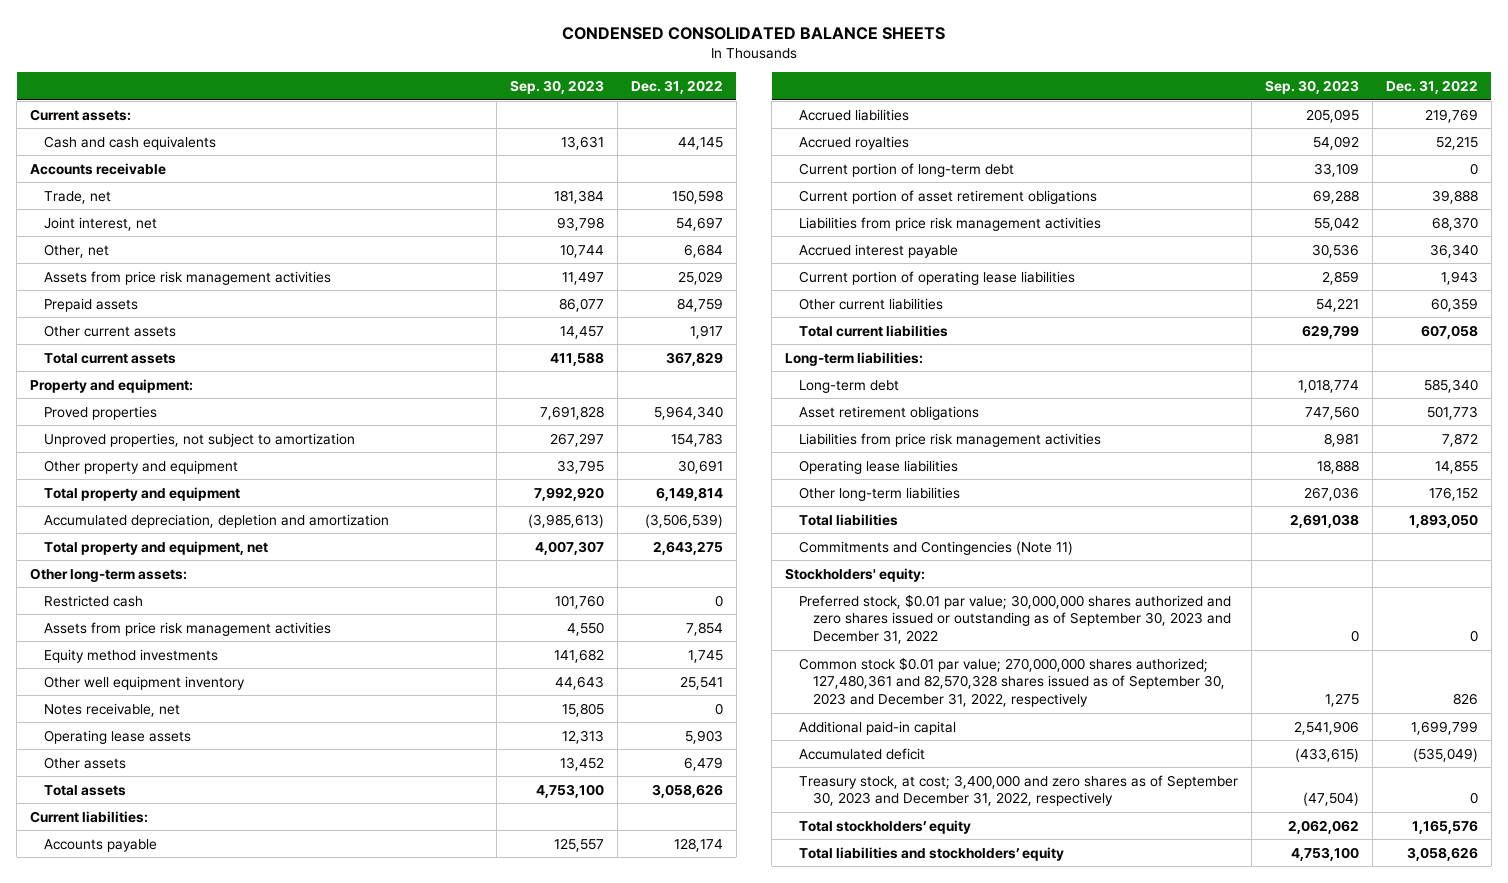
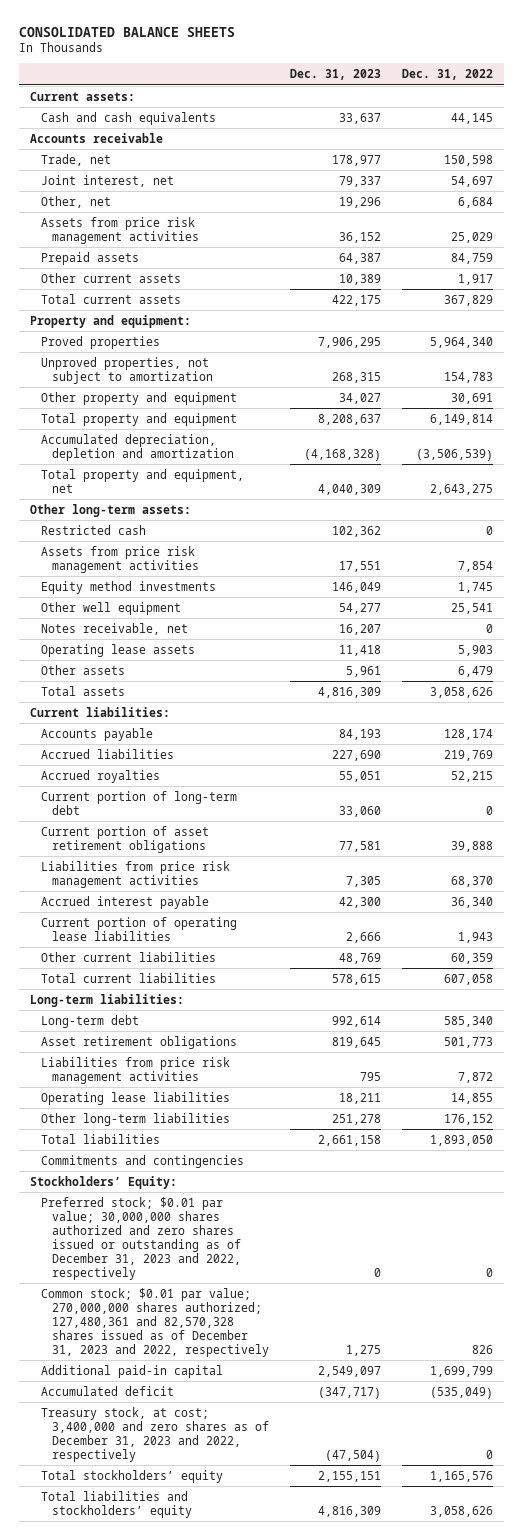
[562,26,946,40] CONDENSED CONSOLIDATED BALANCE SHEETS -> [19,26,236,37] CONSOLIDATED BALANCE SHEETS
[510,80,605,95] Sep. 30, 2023 -> none
none -> [290,69,382,81] Dec. 31, 2023
[44,675,246,690] Other well equipment inventory -> [41,601,182,615] Other well equipment
[799,540,1074,555] Commitments and Contingencies (Note 11) -> [41,1154,245,1168] Commitments and contingencies
[785,567,926,582] Stockholders' equity: -> [29,1175,177,1189] Stockholdersʼ Equity:
[799,593,1232,645] Preferred stock, $0.01 par value; 30,000,000 shares authorized and zero shares issued or outstanding as of September 30, 2023 and December 31, 2022 -> [41,1196,242,1280] Preferred stock; $0.01 par value; 30,000,000 shares authorized and zero shares issued or outstanding as of December 31, 2023 and 2022, respectively
[799,656,1226,708] Common stock $0.01 par value; 270,000,000 shares authorized; 127,480,361 and 82,570,328 shares issued as of September 30, 2023 and December 31, 2022, respectively -> [41,1287,270,1357] Common stock; $0.01 par value; 270,000,000 shares authorized; 127,480,361 and 82,570,328 shares issued as of December 31, 2023 and 2022, respectively
[799,774,1239,807] Treasury stock, at cost; 3,400,000 and zero shares as of September 30, 2023 and December 31, 2022, respectively -> [41,1406,270,1462] Treasury stock, at cost; 3,400,000 and zero shares as of December 31, 2023 and 2022, respectively

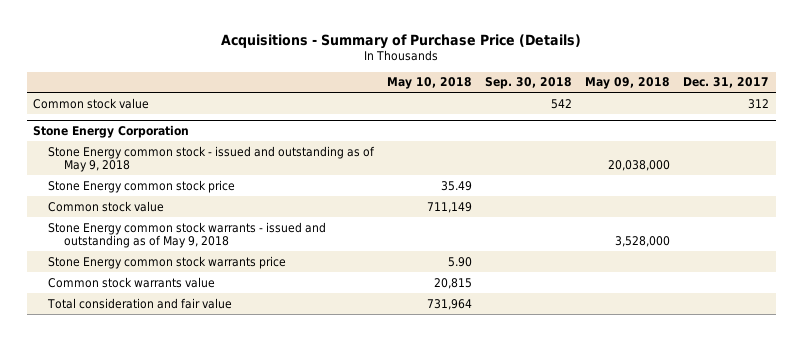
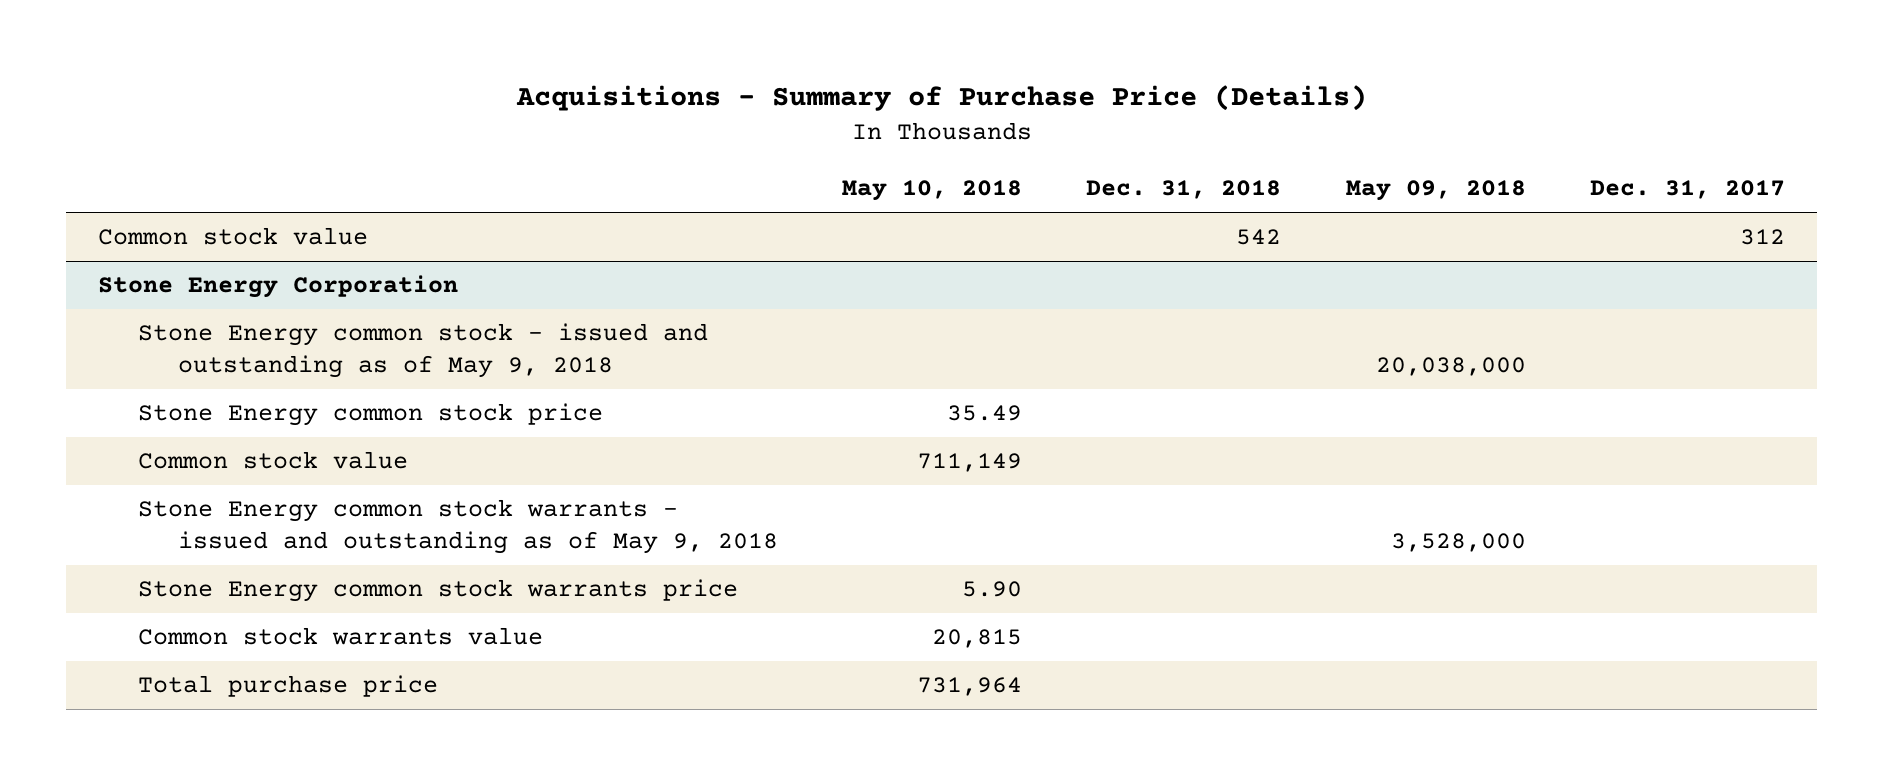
[485,77,573,90] Sep. 30, 2018 -> none
none -> [1086,180,1282,200] Dec. 31, 2018
[47,297,233,309] Total consideration and fair value -> [137,675,438,698] Total purchase price

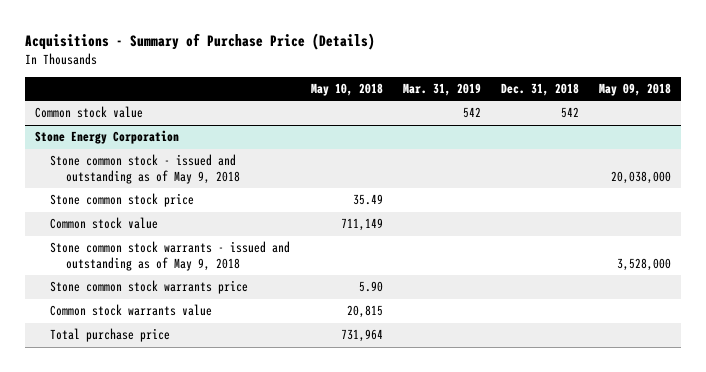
[1590,180,1786,200] Dec. 31, 2017 -> none
none -> [402,83,481,97] Mar. 31, 2019
[137,323,708,379] Stone Energy common stock - issued and outstanding as of May 9, 2018 -> [50,154,240,184] Stone common stock - issued and outstanding as of May 9, 2018
[137,403,603,427] Stone Energy common stock price -> [50,193,195,208] Stone common stock price
[137,499,778,555] Stone Energy common stock warrants - issued and outstanding as of May 9, 2018 -> [50,241,291,271] Stone common stock warrants - issued and outstanding as of May 9, 2018
[137,579,738,603] Stone Energy common stock warrants price -> [50,280,249,295] Stone common stock warrants price

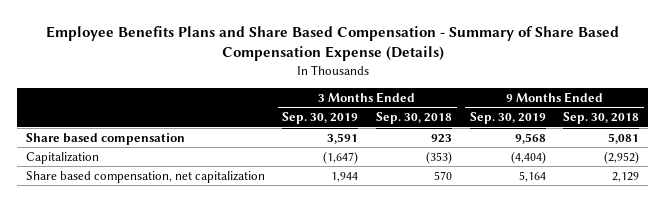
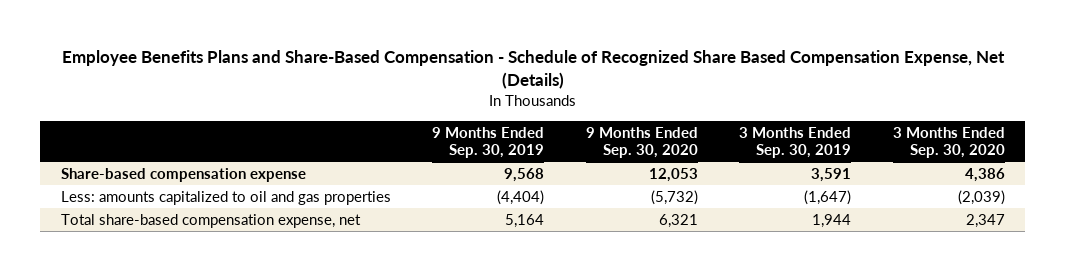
[45,26,619,62] Employee Benefits Plans and Share Based Compensation - Summary of Share Based Compensation Expense (Details) -> [61,50,1005,90] Employee Benefits Plans and Share-Based Compensation - Schedule of Recognized Share Based Compensation Expense, Net (Details)
[376,112,453,125] Sep. 30, 2018 -> none
[563,112,640,125] Sep. 30, 2018 -> none
none -> [585,127,698,159] 9 Months Ended Sep. 30, 2020
none -> [892,127,1005,159] 3 Months Ended Sep. 30, 2020
[25,132,185,145] Share based compensation -> [60,167,306,182] Share-based compensation expense
[25,151,99,164] Capitalization -> [60,190,391,205] Less: amounts capitalized to oil and gas properties
[25,170,265,183] Share based compensation, net capitalization -> [60,213,361,228] Total share-based compensation expense, net

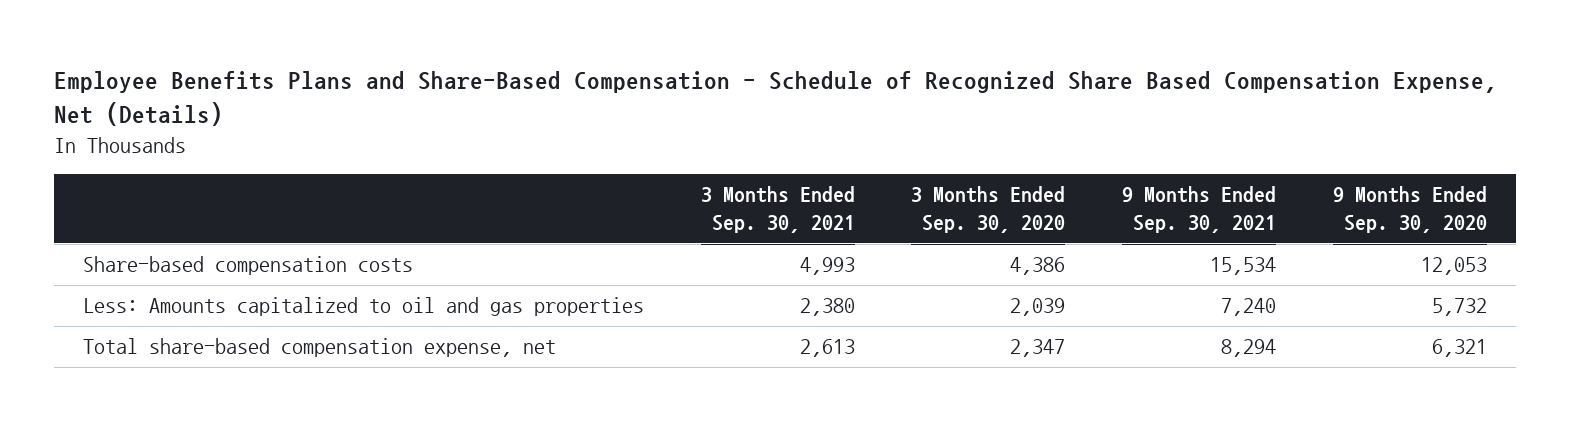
[432,127,545,159] 9 Months Ended Sep. 30, 2019 -> none
[739,127,852,159] 3 Months Ended Sep. 30, 2019 -> none
none -> [700,186,855,234] 3 Months Ended Sep. 30, 2021
none -> [1122,186,1277,234] 9 Months Ended Sep. 30, 2021
[60,167,306,182] Share-based compensation expense -> [82,256,413,276] Share-based compensation costs
[60,190,391,205] Less: amounts capitalized to oil and gas properties -> [82,297,644,317] Less: Amounts capitalized to oil and gas properties
[650,189,698,205] (5,732) -> [1432,298,1488,317] 5,732
[957,189,1005,205] (2,039) -> [1010,298,1066,317] 2,039

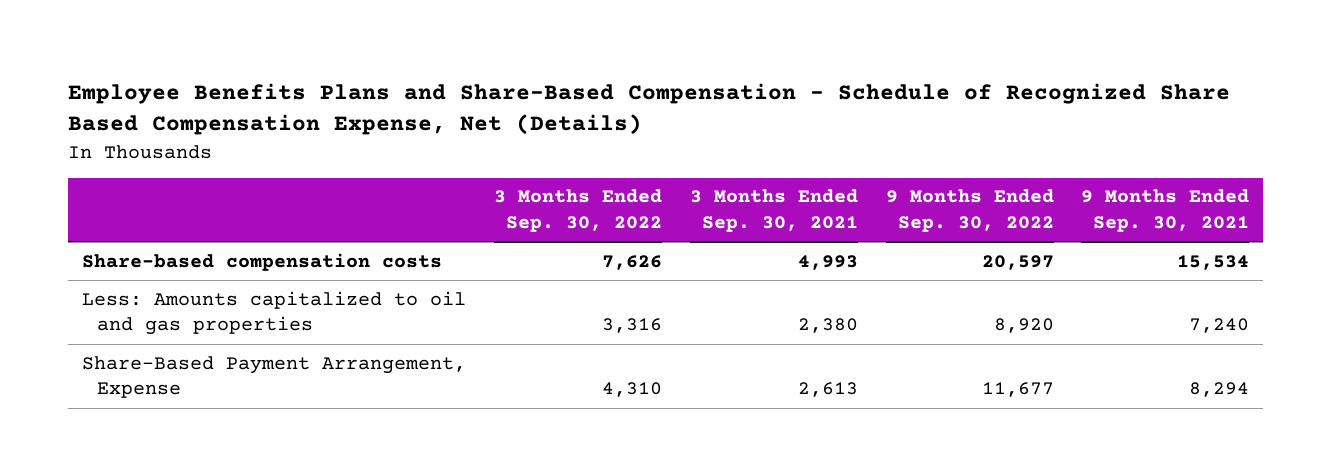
[911,186,1066,234] 3 Months Ended Sep. 30, 2020 -> none
[1333,186,1488,234] 9 Months Ended Sep. 30, 2020 -> none
none -> [494,189,663,232] 3 Months Ended Sep. 30, 2022
none -> [885,189,1054,232] 9 Months Ended Sep. 30, 2022
[82,338,556,358] Total share-based compensation expense, net -> [82,355,467,399] Share-Based Payment Arrangement, Expense

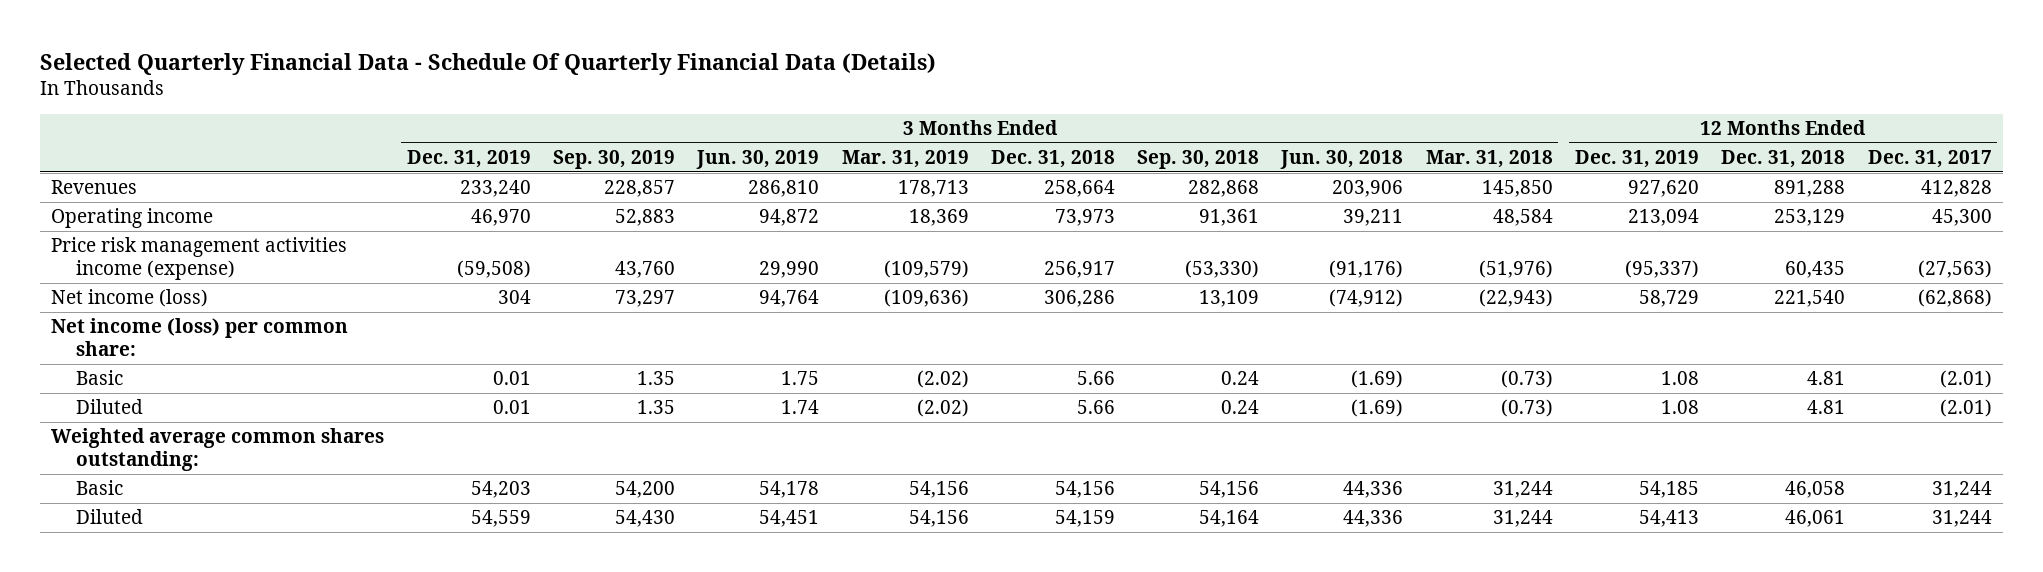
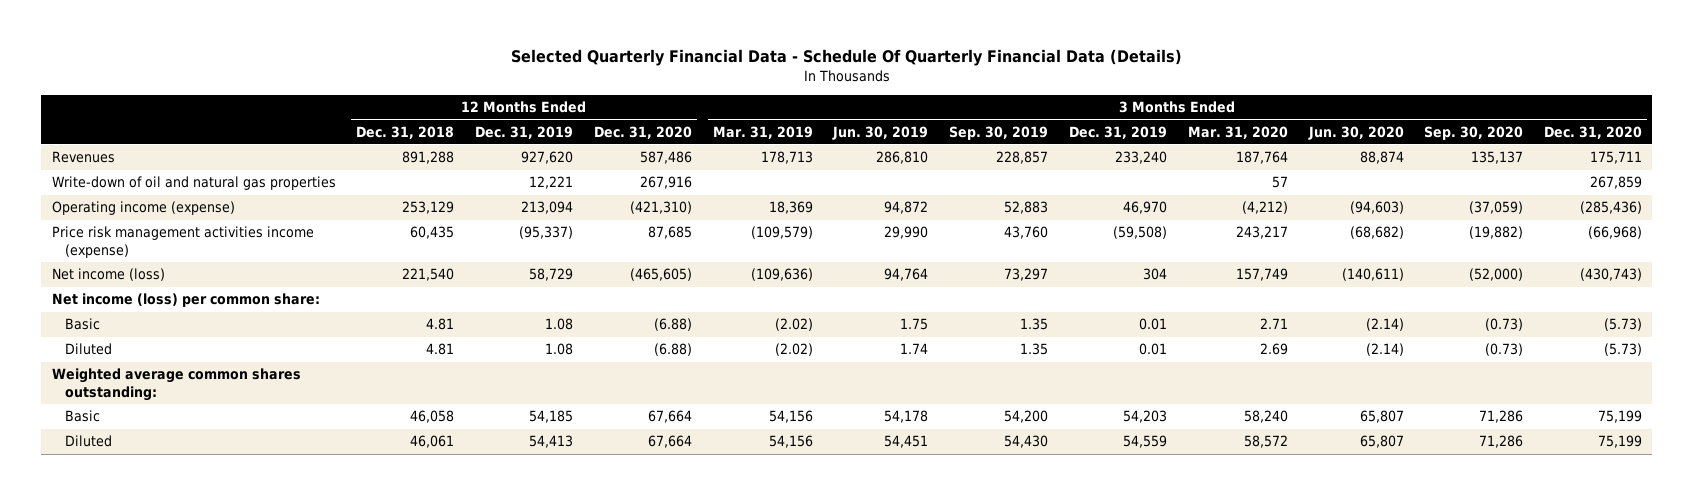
[990,149,1115,168] Dec. 31, 2018 -> none
[1137,149,1260,169] Sep. 30, 2018 -> none
[1280,149,1404,169] Jun. 30, 2018 -> none
[1425,149,1553,168] Mar. 31, 2018 -> none
[1867,149,1992,168] Dec. 31, 2017 -> none
none -> [593,125,692,139] Dec. 31, 2020
none -> [1187,125,1288,139] Mar. 31, 2020
none -> [1307,125,1404,140] Jun. 30, 2020
none -> [1424,125,1524,140] Sep. 30, 2020
none -> [1544,125,1643,139] Dec. 31, 2020
none -> [51,176,336,191] Write-down of oil and natural gas properties
[51,208,214,229] Operating income -> [51,201,235,216] Operating income (expense)

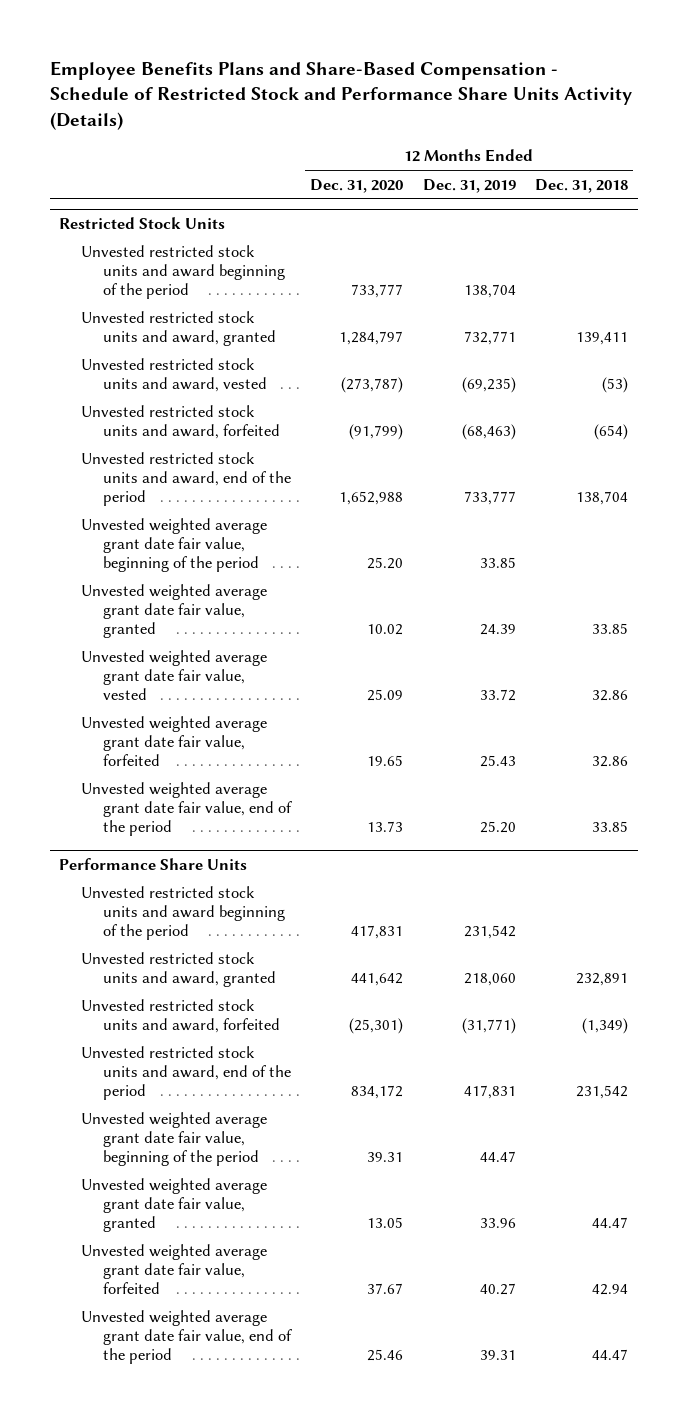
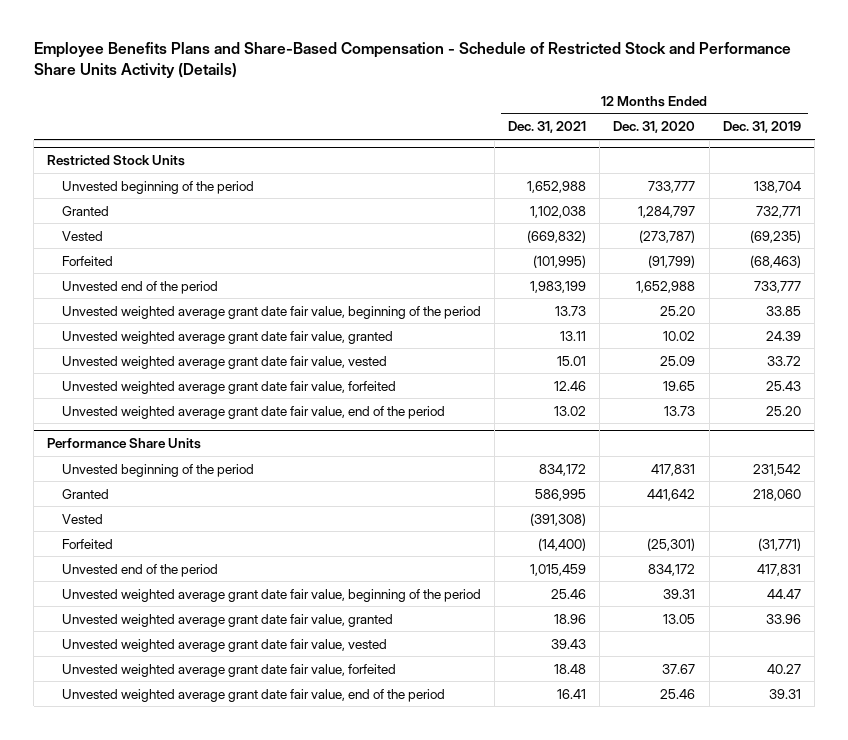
[535,178,629,193] Dec. 31, 2018 -> none
none -> [508,121,587,134] Dec. 31, 2021
[81,245,285,300] Unvested restricted stock units and award beginning of the period -> [61,180,254,194] Unvested beginning of the period
[81,311,276,347] Unvested restricted stock units and award, granted -> [61,205,109,216] Granted
[81,358,267,393] Unvested restricted stock units and award, vested -> [61,230,103,241] Vested
[81,405,280,440] Unvested restricted stock units and award, forfeited -> [61,255,113,266] Forfeited
[81,452,291,507] Unvested restricted stock units and award, end of the period -> [61,280,218,294] Unvested end of the period
[81,886,285,941] Unvested restricted stock units and award beginning of the period -> [61,463,254,477] Unvested beginning of the period
[81,952,276,988] Unvested restricted stock units and award, granted -> [61,488,109,499] Granted
none -> [61,513,103,524] Vested
[81,999,280,1034] Unvested restricted stock units and award, forfeited -> [61,538,113,549] Forfeited
[81,1046,291,1101] Unvested restricted stock units and award, end of the period -> [61,563,218,577] Unvested end of the period
none -> [61,638,387,652] Unvested weighted average grant date fair value, vested

